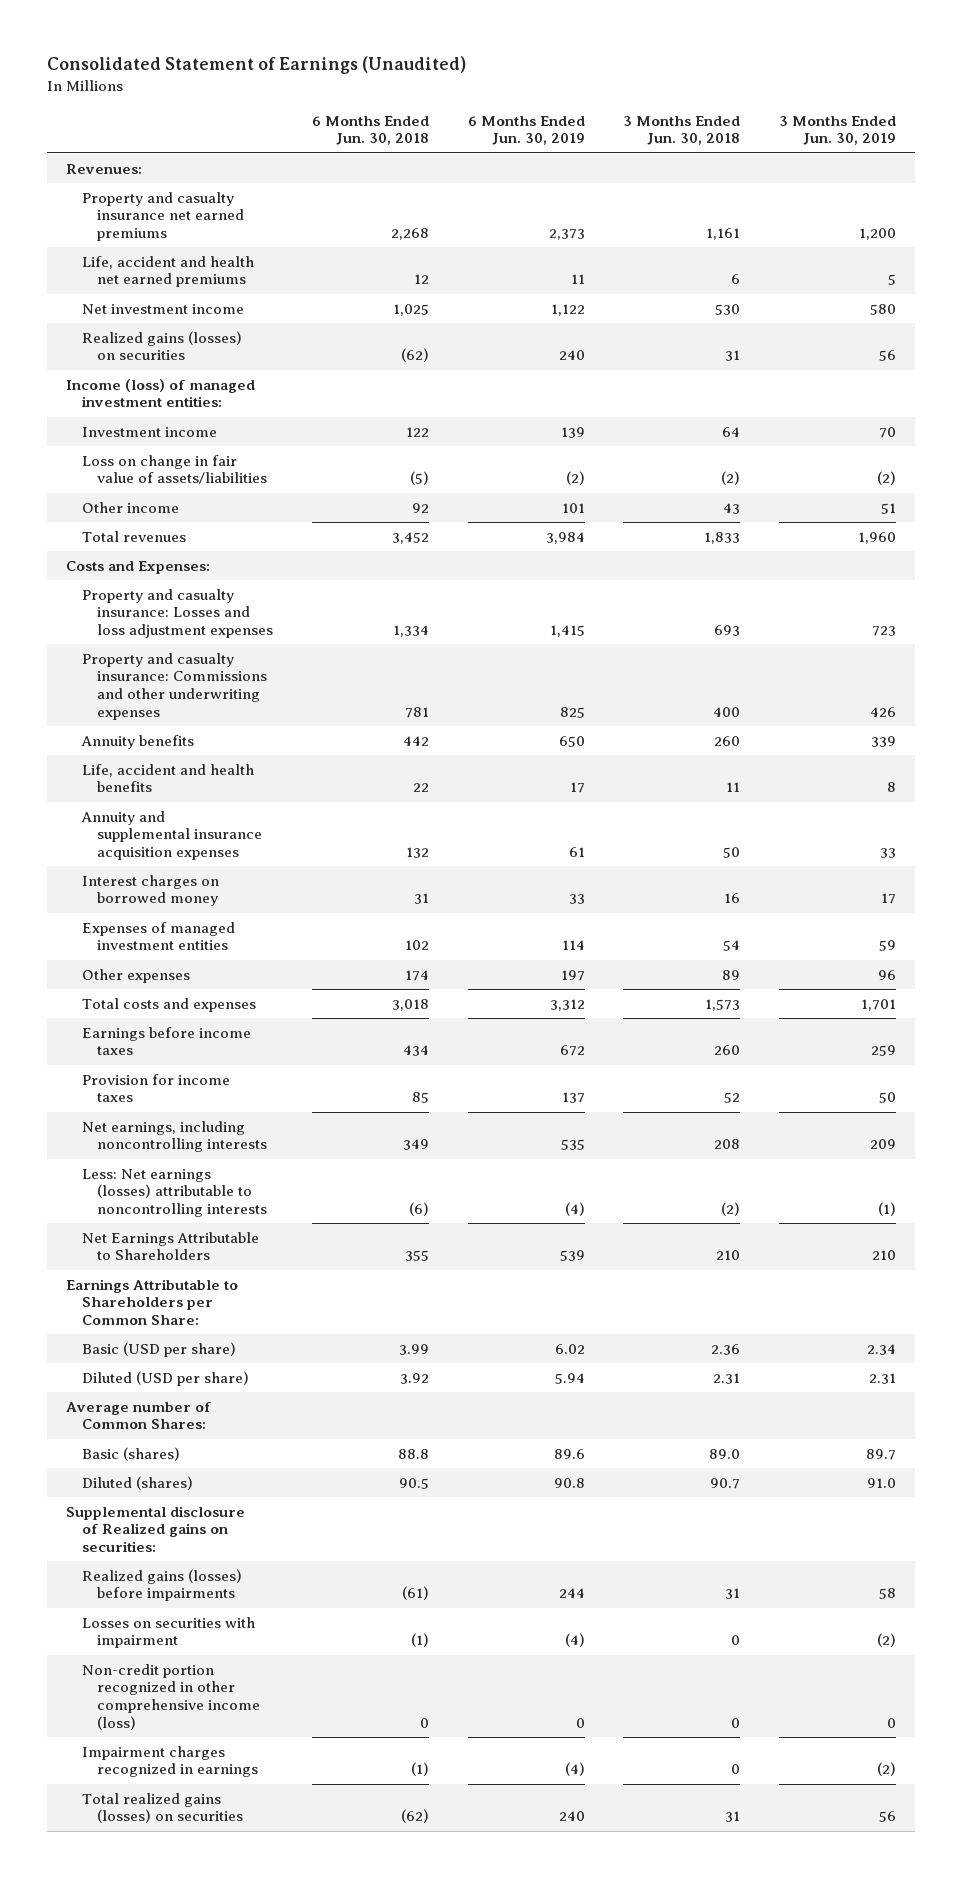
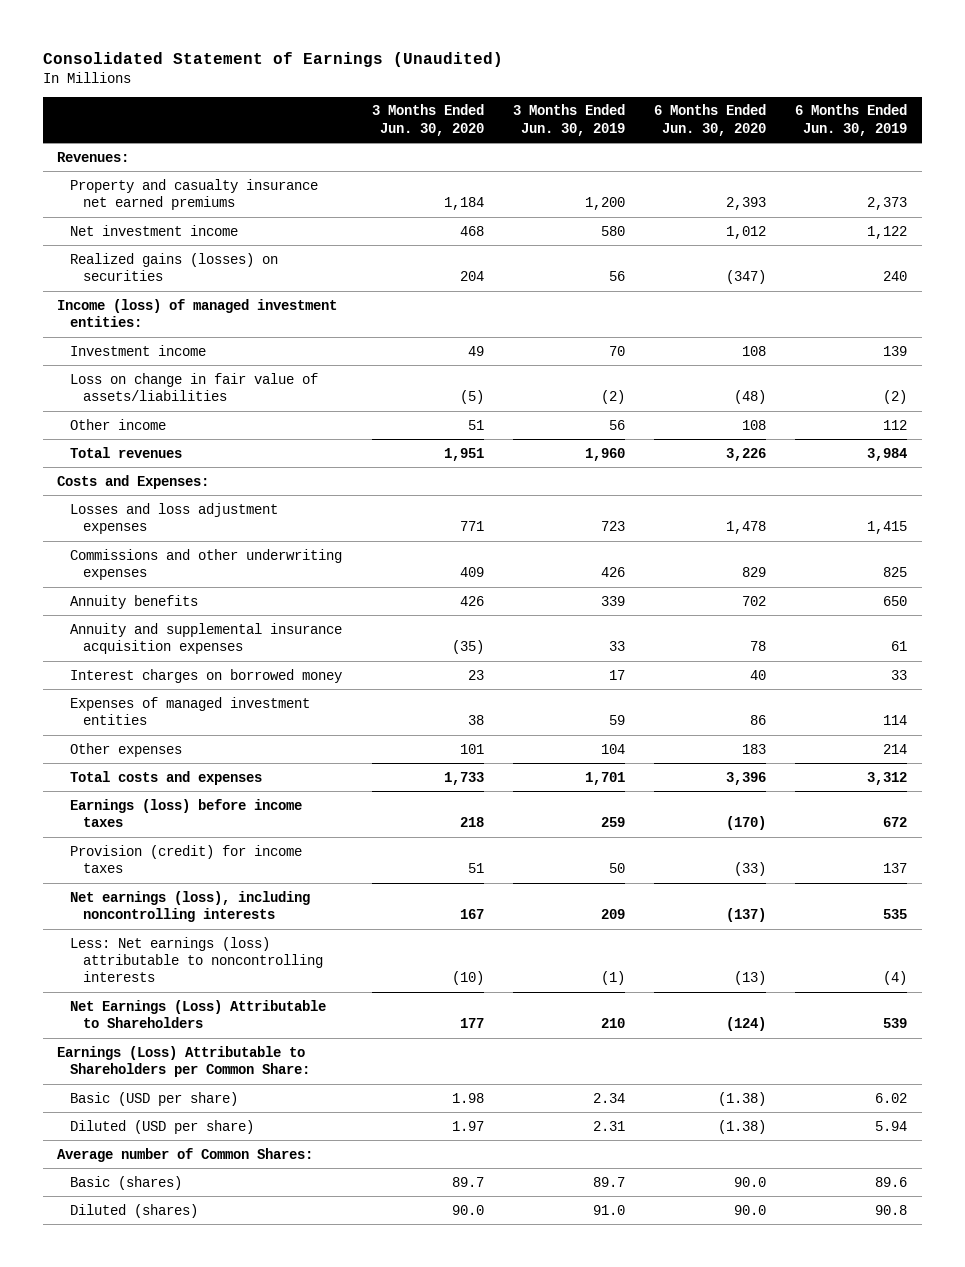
[311,115,429,146] 6 Months Ended Jun. 30, 2018 -> none
[623,115,741,146] 3 Months Ended Jun. 30, 2018 -> none
none -> [371,104,484,136] 3 Months Ended Jun. 30, 2020
none -> [653,104,766,136] 6 Months Ended Jun. 30, 2020
[81,255,254,288] Life, accident and health net earned premiums -> none
[561,502,585,513] 101 -> [883,419,908,430] 112
[881,502,897,514] 51 -> [608,419,625,430] 56
[81,588,273,639] Property and casualty insurance: Losses and loss adjustment expenses -> [70,502,279,535] Losses and loss adjustment expenses
[81,652,267,720] Property and casualty insurance: Commissions and other underwriting expenses -> [70,548,343,581] Commissions and other underwriting expenses
[81,763,254,793] Life, accident and health benefits -> none
[560,969,585,981] 197 -> [883,743,908,754] 214
[878,969,897,980] 96 -> [600,743,625,754] 104
[81,1026,251,1056] Earnings before income taxes -> [70,798,303,828] Earnings (loss) before income taxes
[81,1073,230,1103] Provision for income taxes -> [70,844,303,874] Provision (credit) for income taxes
[81,1120,267,1153] Net earnings, including noncontrolling interests -> [70,890,311,923] Net earnings (loss), including noncontrolling interests
[81,1168,267,1218] Less: Net earnings (losses) attributable to noncontrolling interests -> [70,936,324,983] Less: Net earnings (loss) attributable to noncontrolling interests
[81,1231,259,1261] Net Earnings Attributable to Shareholders -> [70,999,327,1029] Net Earnings (Loss) Attributable to Shareholders
[66,1278,239,1326] Earnings Attributable to Shareholders per Common Share: -> [57,1045,311,1078] Earnings (Loss) Attributable to Shareholders per Common Share:
[66,1505,246,1553] Supplemental disclosure of Realized gains on securities: -> none
[81,1568,242,1602] Realized gains (losses) before impairments -> none
[81,1616,255,1649] Losses on securities with impairment -> none
[81,1663,260,1730] Non-credit portion recognized in other comprehensive income (loss) -> none
[81,1745,258,1778] Impairment charges recognized in earnings -> none
[81,1792,243,1824] Total realized gains (losses) on securities -> none

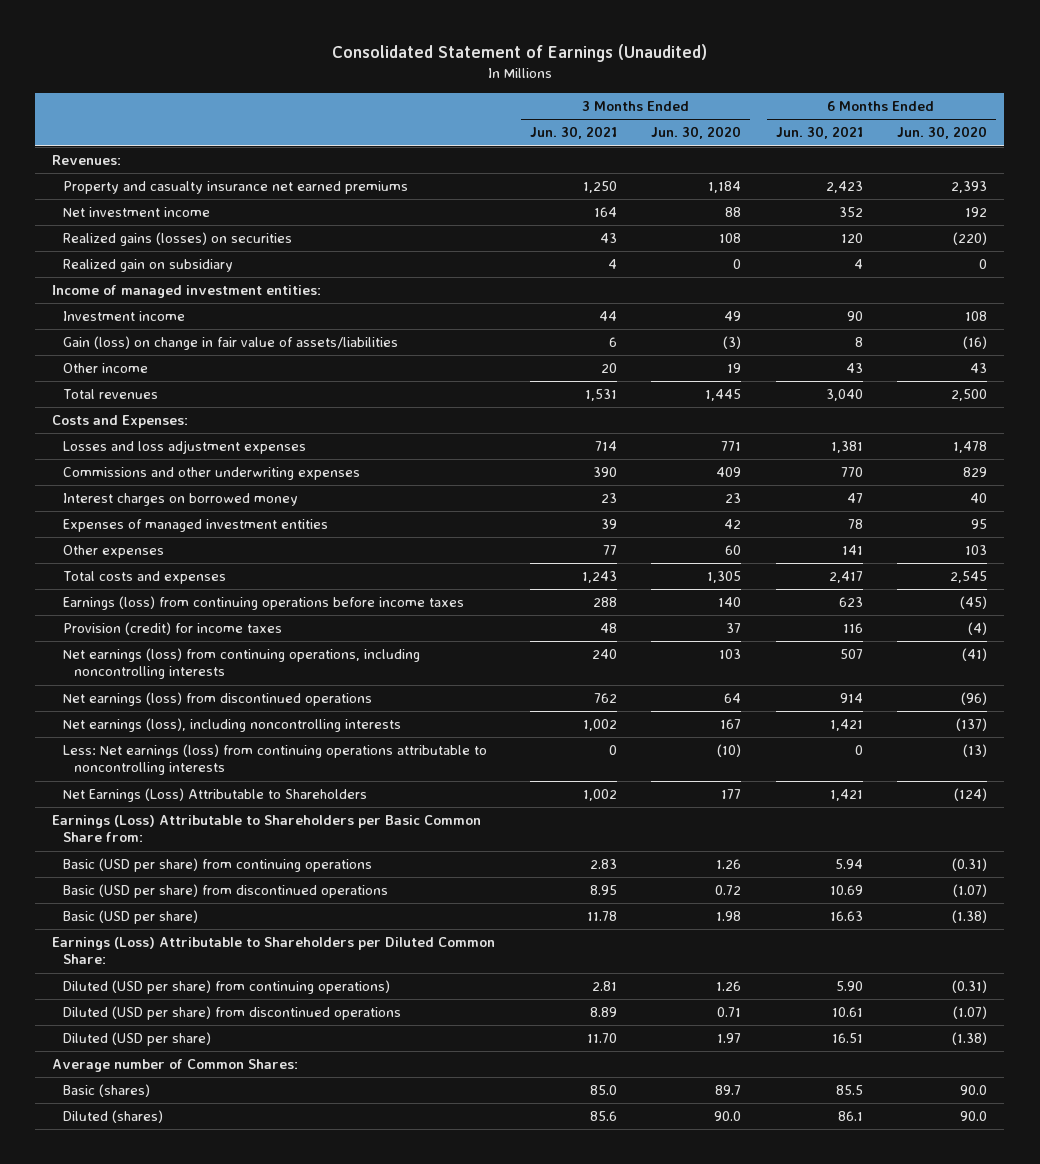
[512,104,625,136] 3 Months Ended Jun. 30, 2019 -> none
[795,104,908,136] 6 Months Ended Jun. 30, 2019 -> none
none -> [529,126,617,140] Jun. 30, 2021
none -> [775,126,863,140] Jun. 30, 2021
[459,225,484,236] 468 -> [725,207,742,218] 88
[725,225,766,239] 1,012 -> [965,207,988,218] 192
[459,271,484,282] 204 -> [719,233,742,244] 108
[725,270,766,285] (347) -> [953,232,988,246] (220)
none -> [63,259,234,273] Realized gain on subsidiary
[57,298,338,328] Income (loss) of managed investment entities: -> [52,285,322,299] Income of managed investment entities:
[70,372,319,402] Loss on change in fair value of assets/liabilities -> [63,336,399,351] Gain (loss) on change in fair value of assets/liabilities
[459,390,484,405] (5) -> [723,336,742,350] (3)
[733,390,766,405] (48) -> [963,336,988,350] (16)
[467,419,484,430] 51 -> [727,363,742,374] 19
[741,419,766,430] 108 -> [970,363,988,374] 43
[443,447,484,461] 1,951 -> [705,389,742,402] 1,445
[725,447,766,461] 3,226 -> [951,389,988,402] 2,500
[70,594,199,609] Annuity benefits -> none
[70,622,343,655] Annuity and supplemental insurance acquisition expenses -> none
[467,715,484,726] 38 -> [724,519,742,530] 42
[749,715,766,726] 86 -> [971,519,988,530] 95
[459,743,484,754] 101 -> [725,545,742,556] 60
[741,743,766,754] 183 -> [965,545,988,556] 103
[443,771,484,785] 1,733 -> [707,571,742,584] 1,305
[725,771,766,785] 3,396 -> [950,571,988,584] 2,545
[70,798,303,828] Earnings (loss) before income taxes -> [63,596,465,611] Earnings (loss) from continuing operations before income taxes
[459,817,484,828] 218 -> [718,597,742,608] 140
[725,816,766,831] (170) -> [960,596,988,610] (45)
[467,863,484,874] 51 -> [726,623,742,634] 37
[733,862,766,877] (33) -> [968,622,988,636] (4)
none -> [63,648,421,680] Net earnings (loss) from continuing operations, including noncontrolling interests
none -> [63,692,373,707] Net earnings (loss) from discontinued operations
[70,936,324,983] Less: Net earnings (loss) attributable to noncontrolling interests -> [63,744,488,776] Less: Net earnings (loss) from continuing operations attributable to noncontrolling interests
[57,1045,311,1078] Earnings (Loss) Attributable to Shareholders per Common Share: -> [52,815,482,843] Earnings (Loss) Attributable to Shareholders per Basic Common Share from:
none -> [63,858,373,873] Basic (USD per share) from continuing operations
none -> [63,884,389,899] Basic (USD per share) from discontinued operations
none -> [52,937,496,965] Earnings (Loss) Attributable to Shareholders per Diluted Common Share:
none -> [63,980,391,995] Diluted (USD per share) from continuing operations)
none -> [63,1006,402,1021] Diluted (USD per share) from discontinued operations

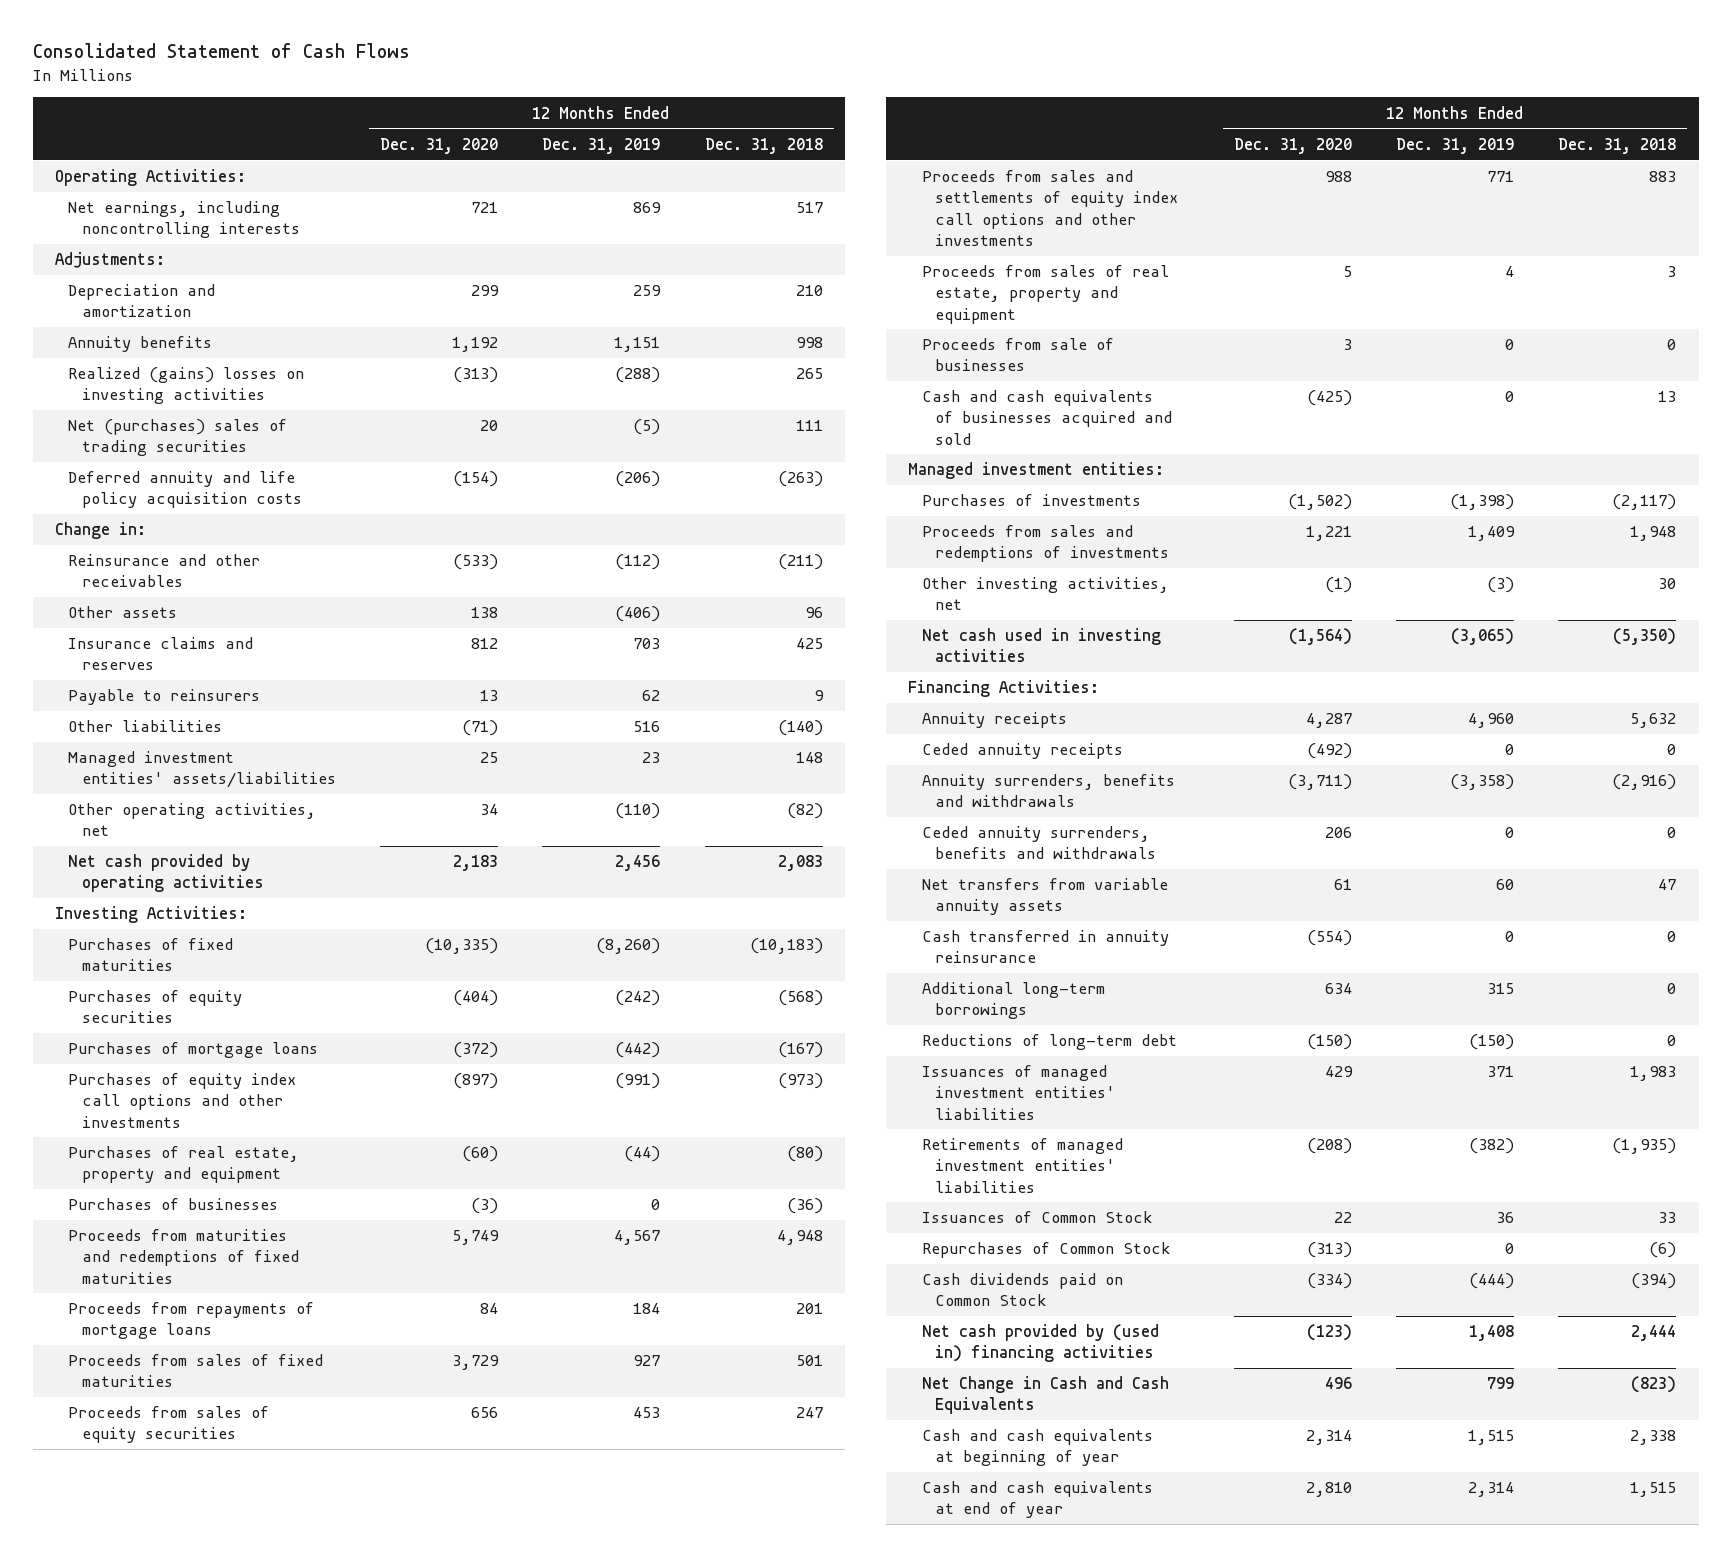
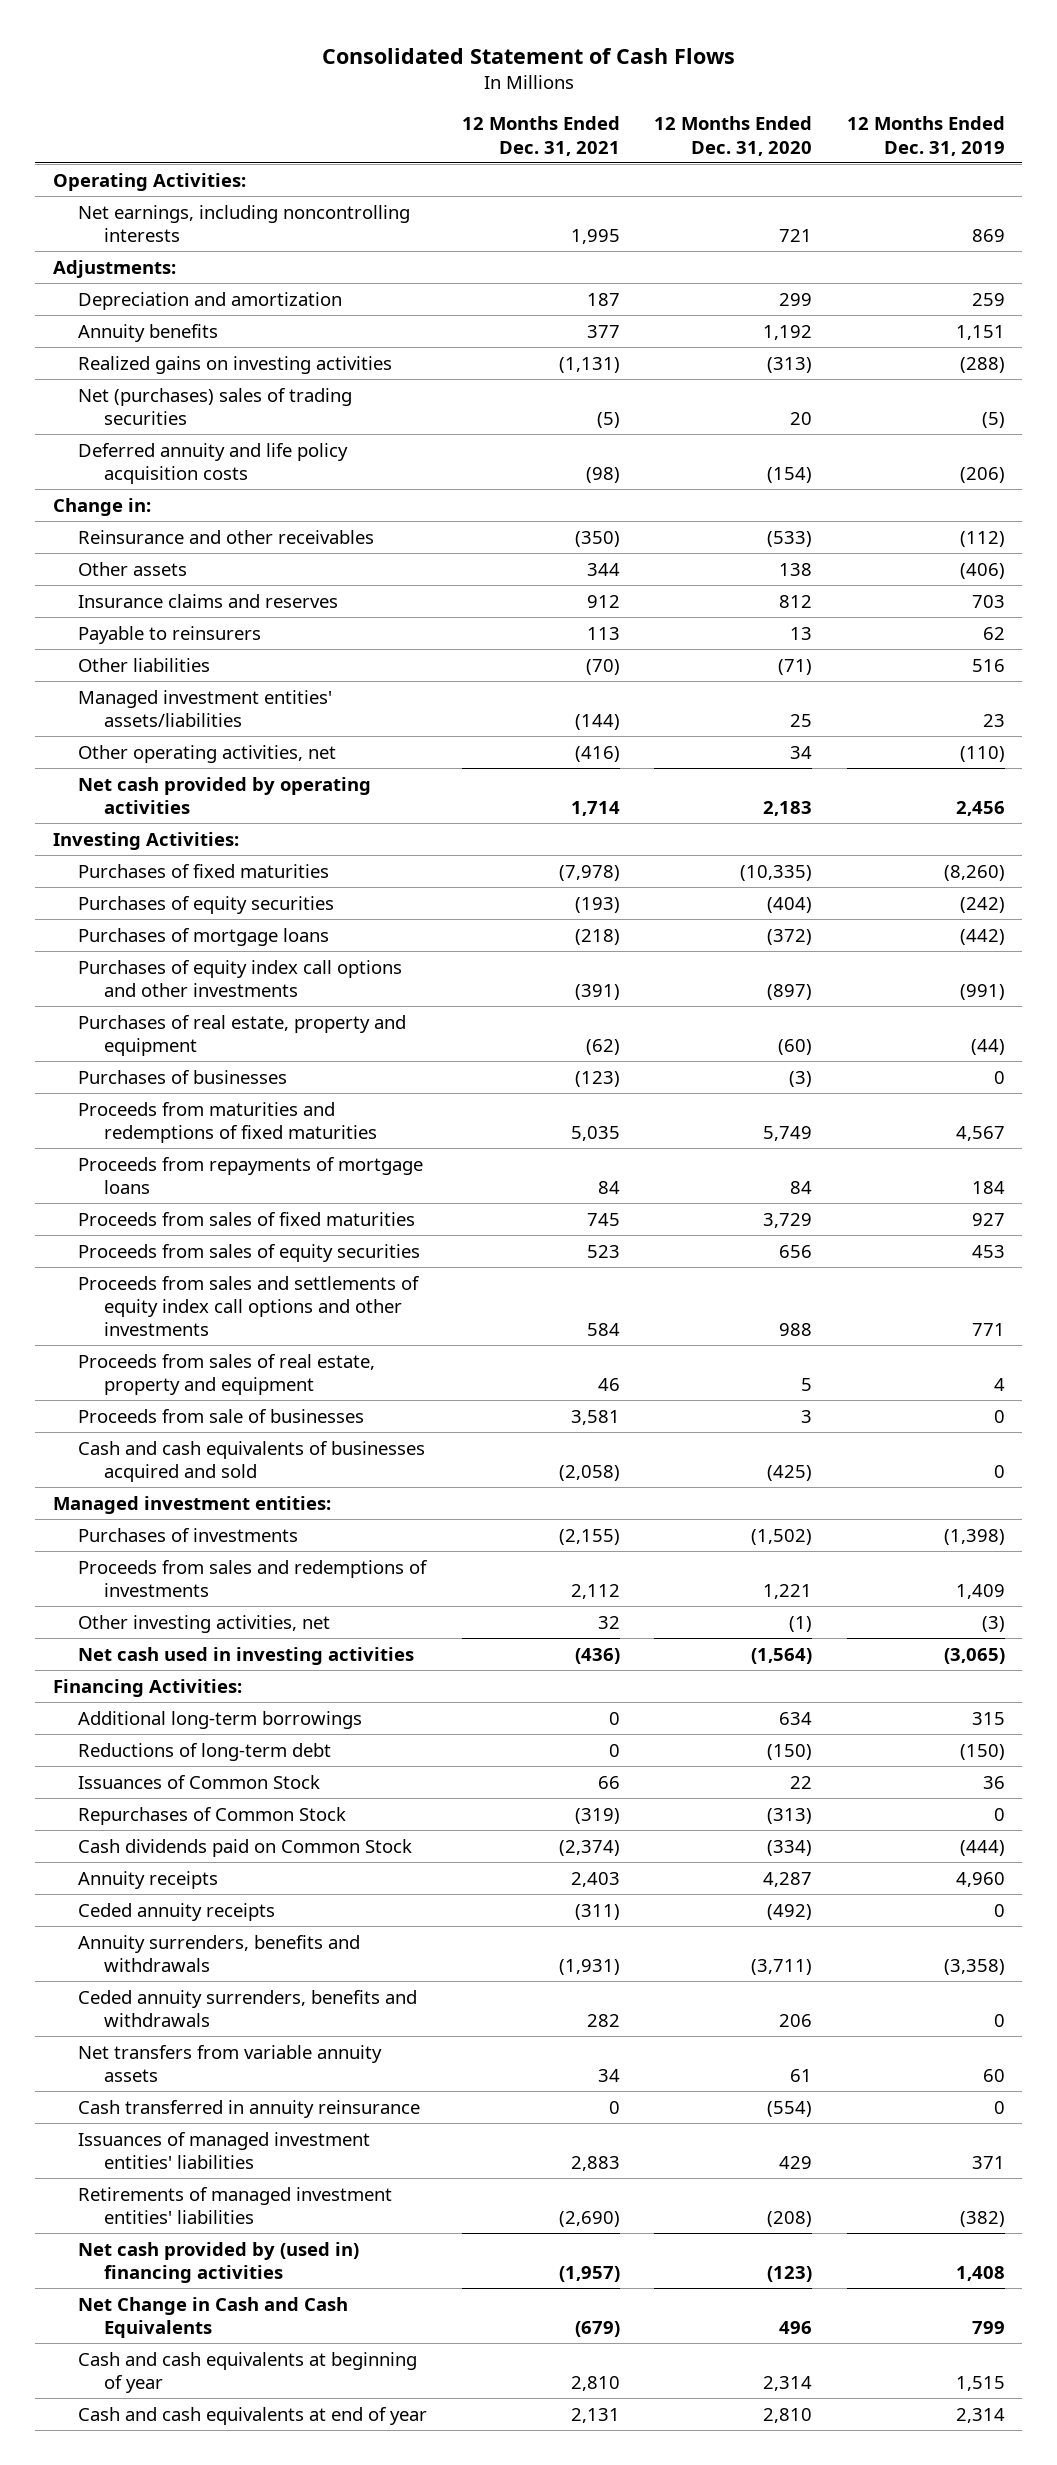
[704,137,823,154] Dec. 31, 2018 -> none
none -> [461,116,620,156] 12 Months Ended Dec. 31, 2021
[68,367,305,405] Realized (gains) losses on investing activities -> [78,355,393,374] Realized gains on investing activities
[921,982,1105,1020] Additional long-term borrowings -> [78,1710,363,1729] Additional long-term borrowings
[921,1034,1177,1051] Reductions of long-term debt -> [78,1742,332,1761] Reductions of long-term debt
[921,1211,1153,1224] Issuances of Common Stock -> [78,1774,321,1789] Issuances of Common Stock
[921,1242,1171,1259] Repurchases of Common Stock -> [78,1806,347,1825] Repurchases of Common Stock
[921,1273,1123,1307] Cash dividends paid on Common Stock -> [78,1838,413,1857] Cash dividends paid on Common Stock

